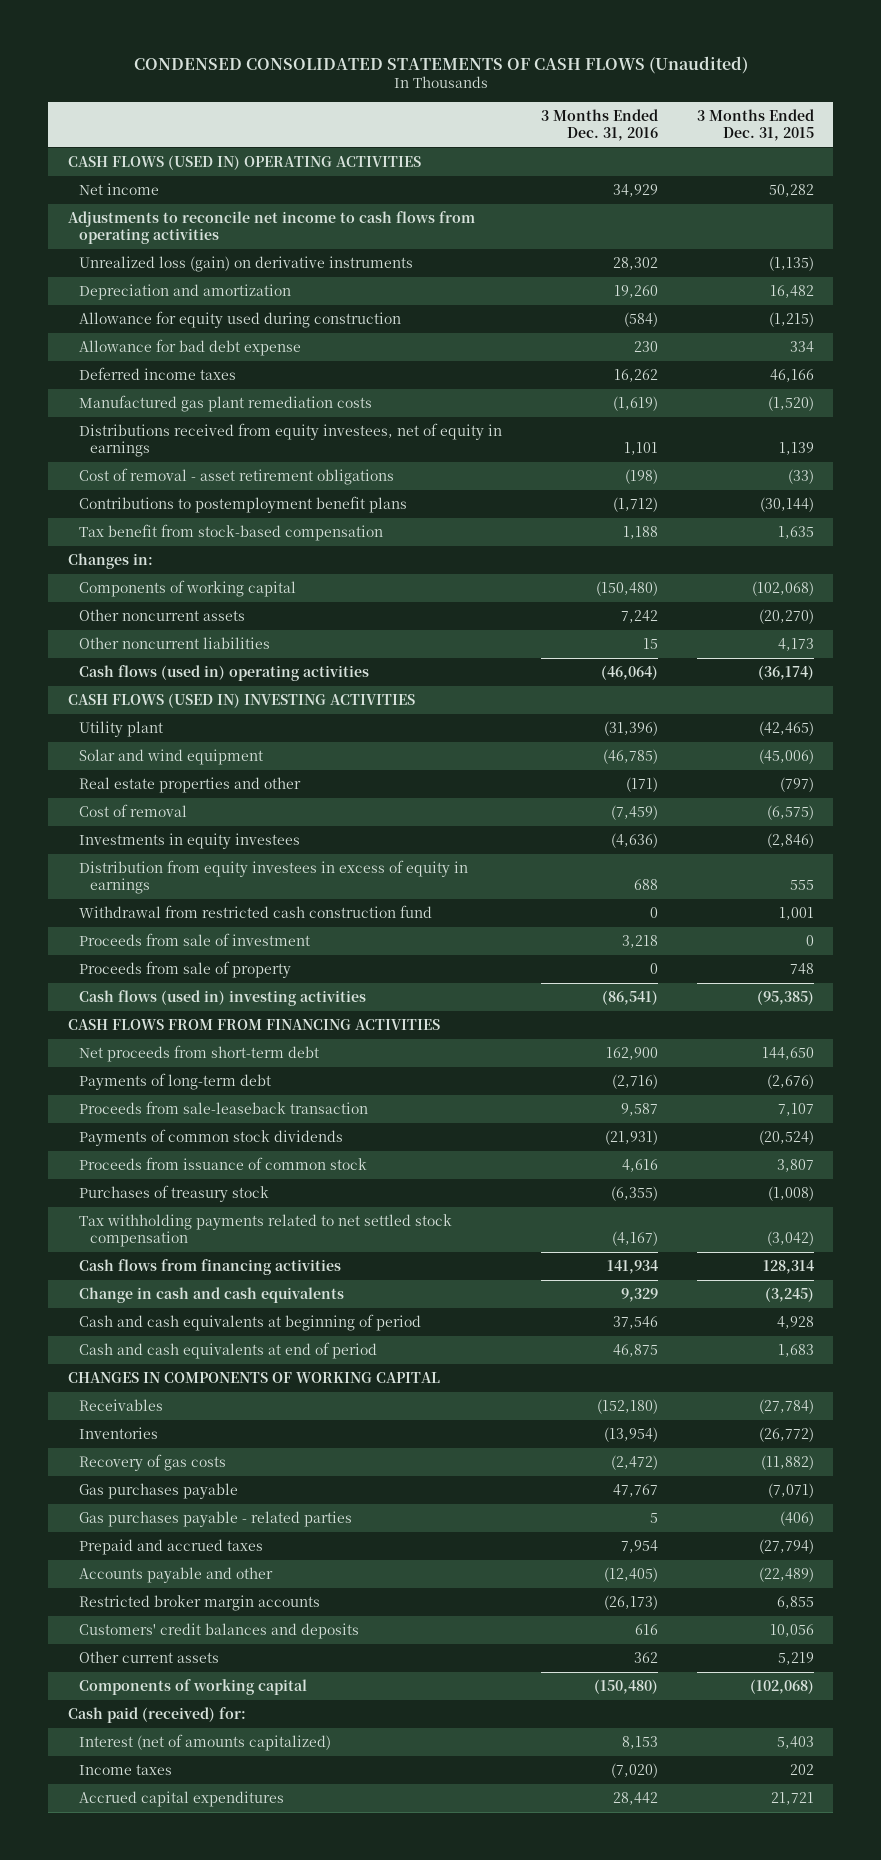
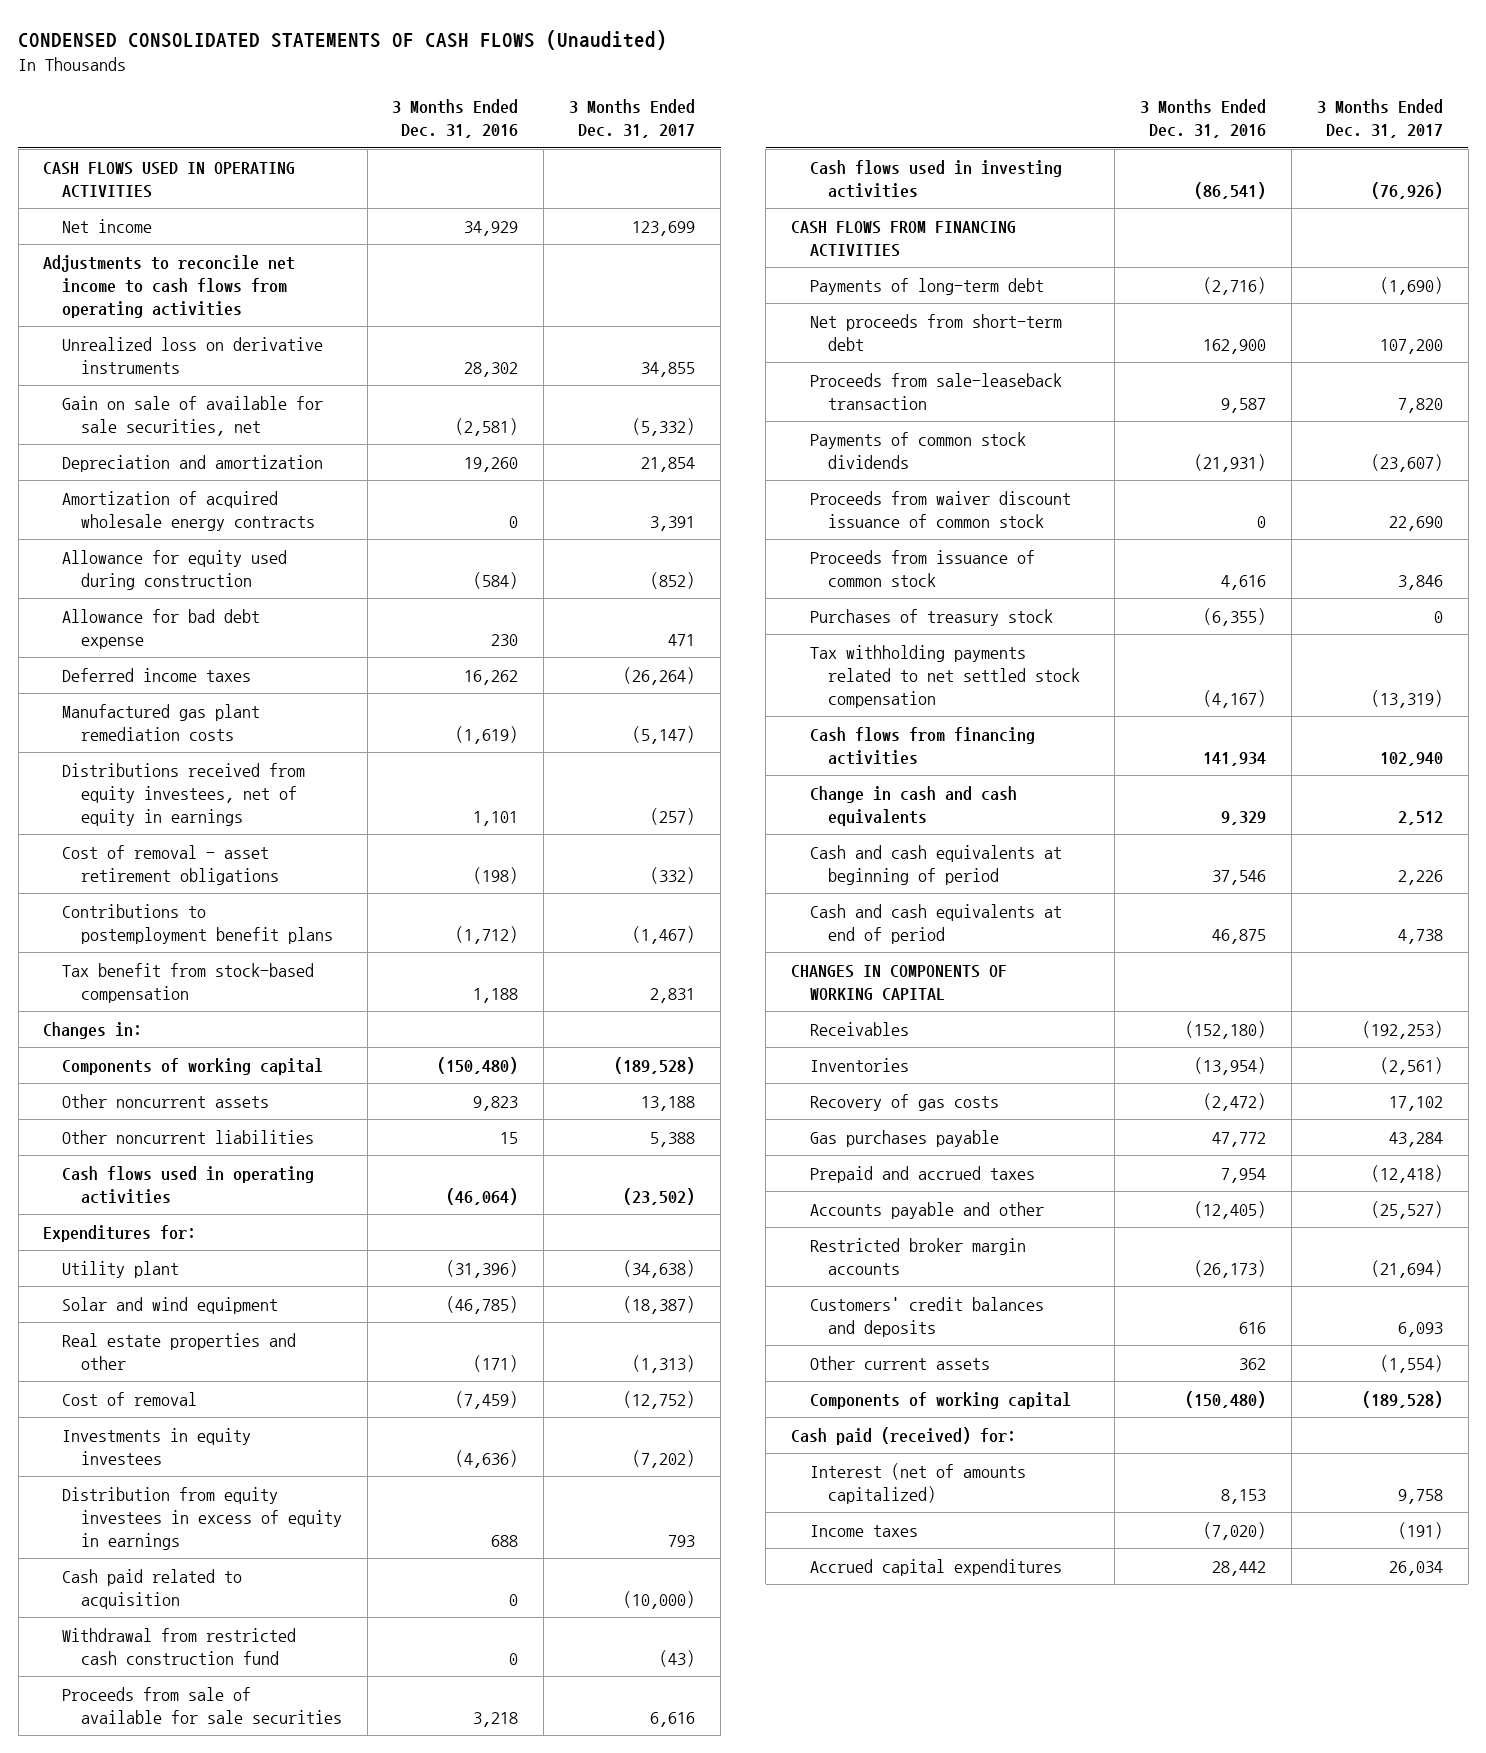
[696,109,814,142] 3 Months Ended Dec. 31, 2015 -> none
none -> [569,99,696,139] 3 Months Ended Dec. 31, 2017
[67,154,421,170] CASH FLOWS (USED IN) OPERATING ACTIVITIES -> [43,161,296,198] CASH FLOWS USED IN OPERATING ACTIVITIES
[78,255,413,272] Unrealized loss (gain) on derivative instruments -> [62,336,324,374] Unrealized loss on derivative instruments
none -> [62,395,324,436] Gain on sale of available for sale securities, net
none -> [62,490,315,531] Amortization of acquired wholesale energy contracts
[620,609,658,623] 7,242 -> [473,1095,519,1111] 9,823
[67,692,415,708] CASH FLOWS (USED IN) INVESTING ACTIVITIES -> none
[78,664,369,681] Cash flows (used in) operating activities -> [62,1165,315,1204] Cash flows used in operating activities
none -> [43,1224,197,1242] Expenditures for:
none -> [62,1568,243,1609] Cash paid related to acquisition
[78,960,291,978] Proceeds from sale of property -> none
[78,932,310,946] Proceeds from sale of investment -> [62,1686,342,1724] Proceeds from sale of available for sale securities
[78,989,366,1006] Cash flows (used in) investing activities -> [809,159,1062,198] Cash flows used in investing activities
[67,1018,440,1030] CASH FLOWS FROM FROM FINANCING ACTIVITIES -> [790,220,1016,257] CASH FLOWS FROM FINANCING ACTIVITIES
[78,1044,319,1062] Net proceeds from short-term debt -> [809,313,1062,351] Net proceeds from short-term debt
none -> [809,490,1071,528] Proceeds from waiver discount issuance of common stock
[78,1510,352,1527] Gas purchases payable - related parties -> none
[612,1483,658,1497] 47,767 -> [1211,1131,1266,1147] 47,772

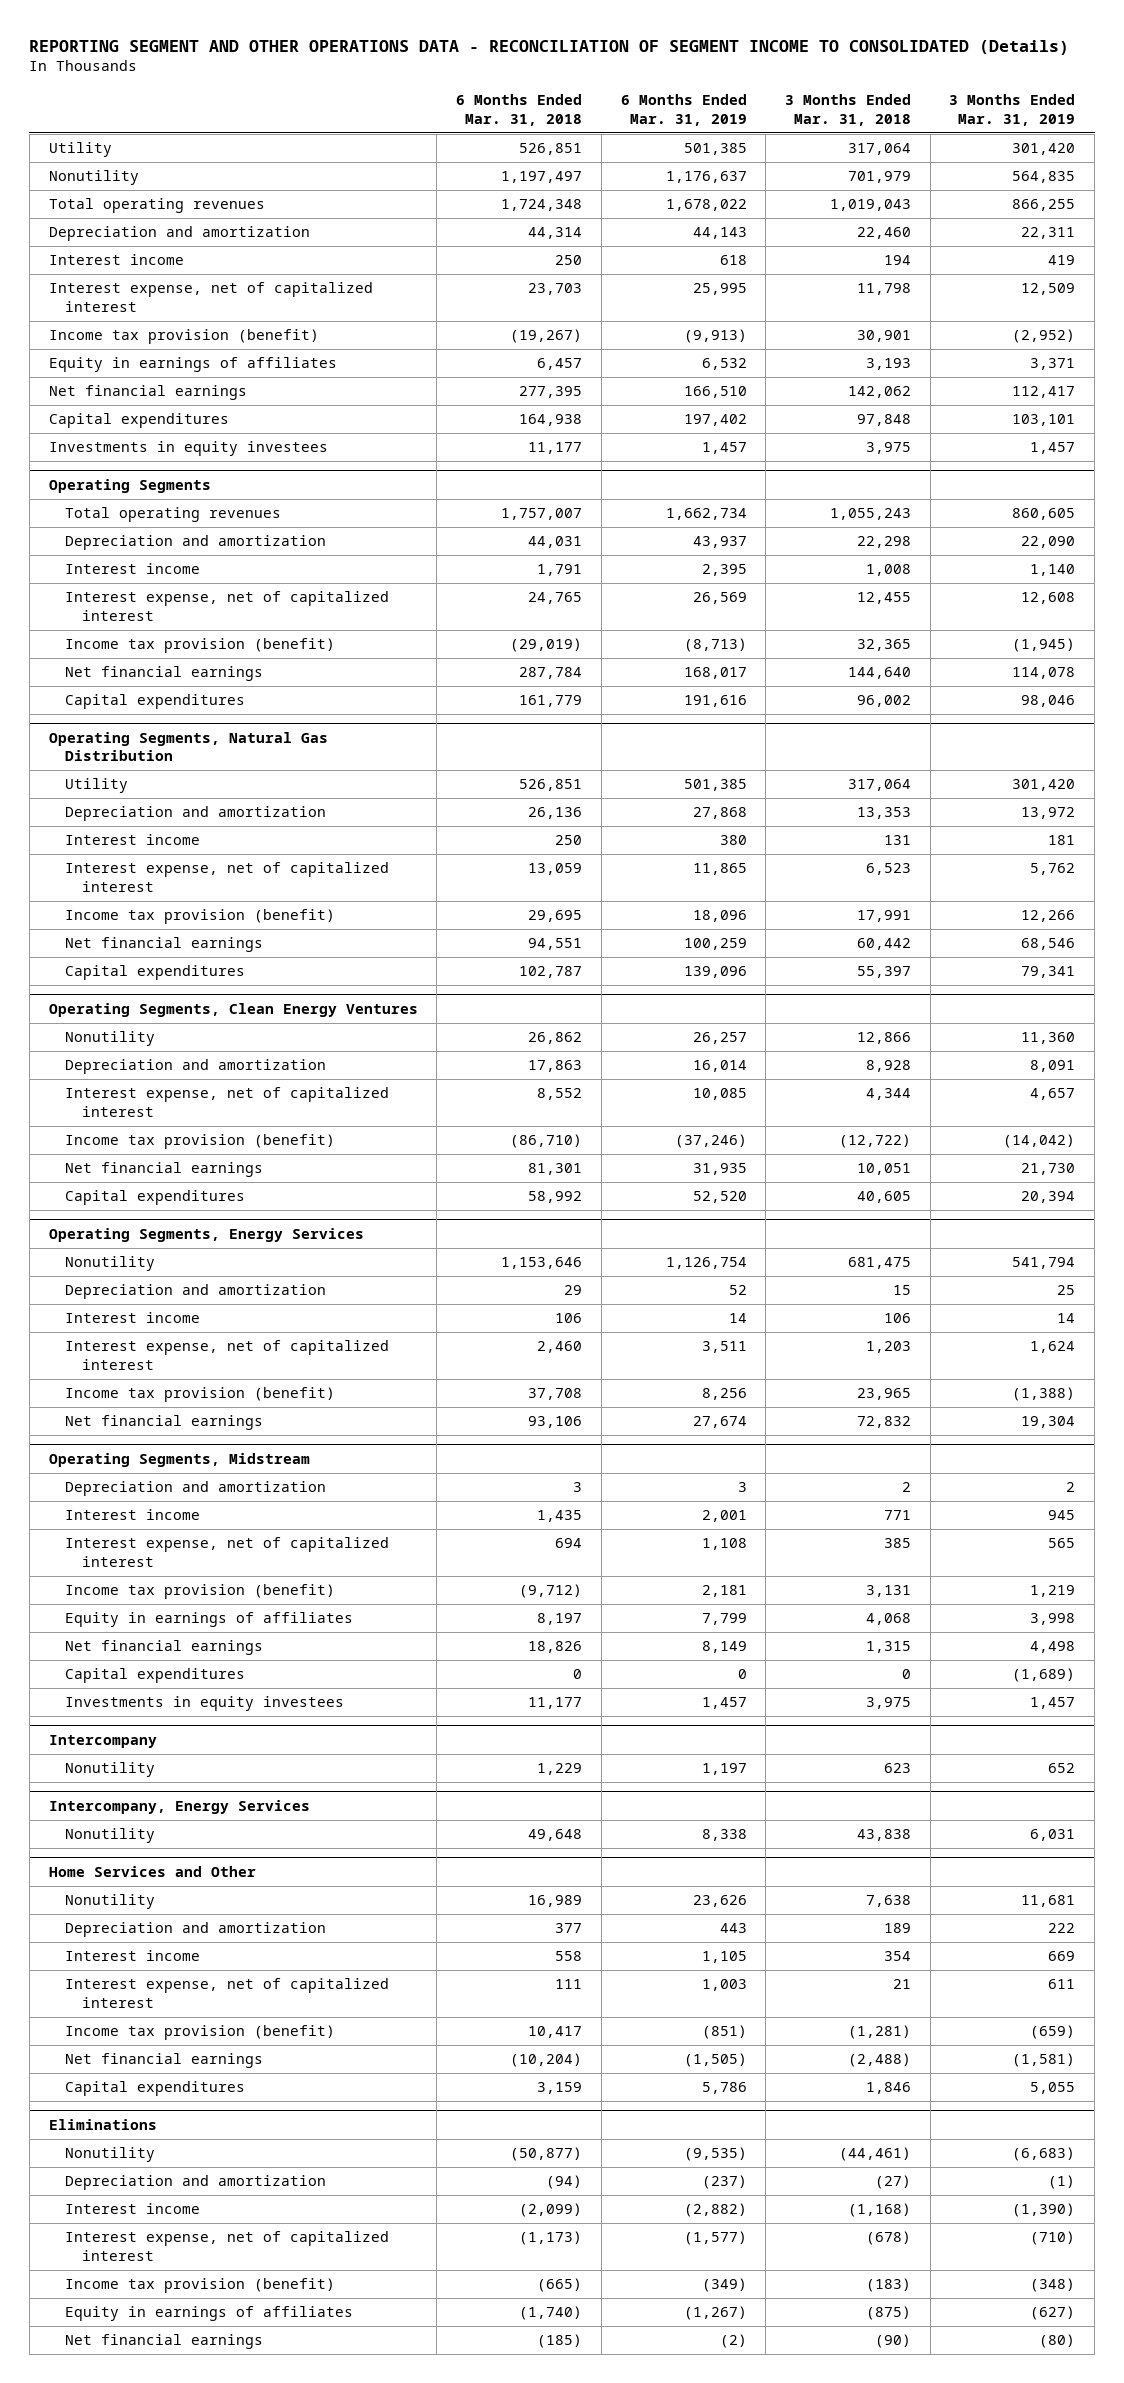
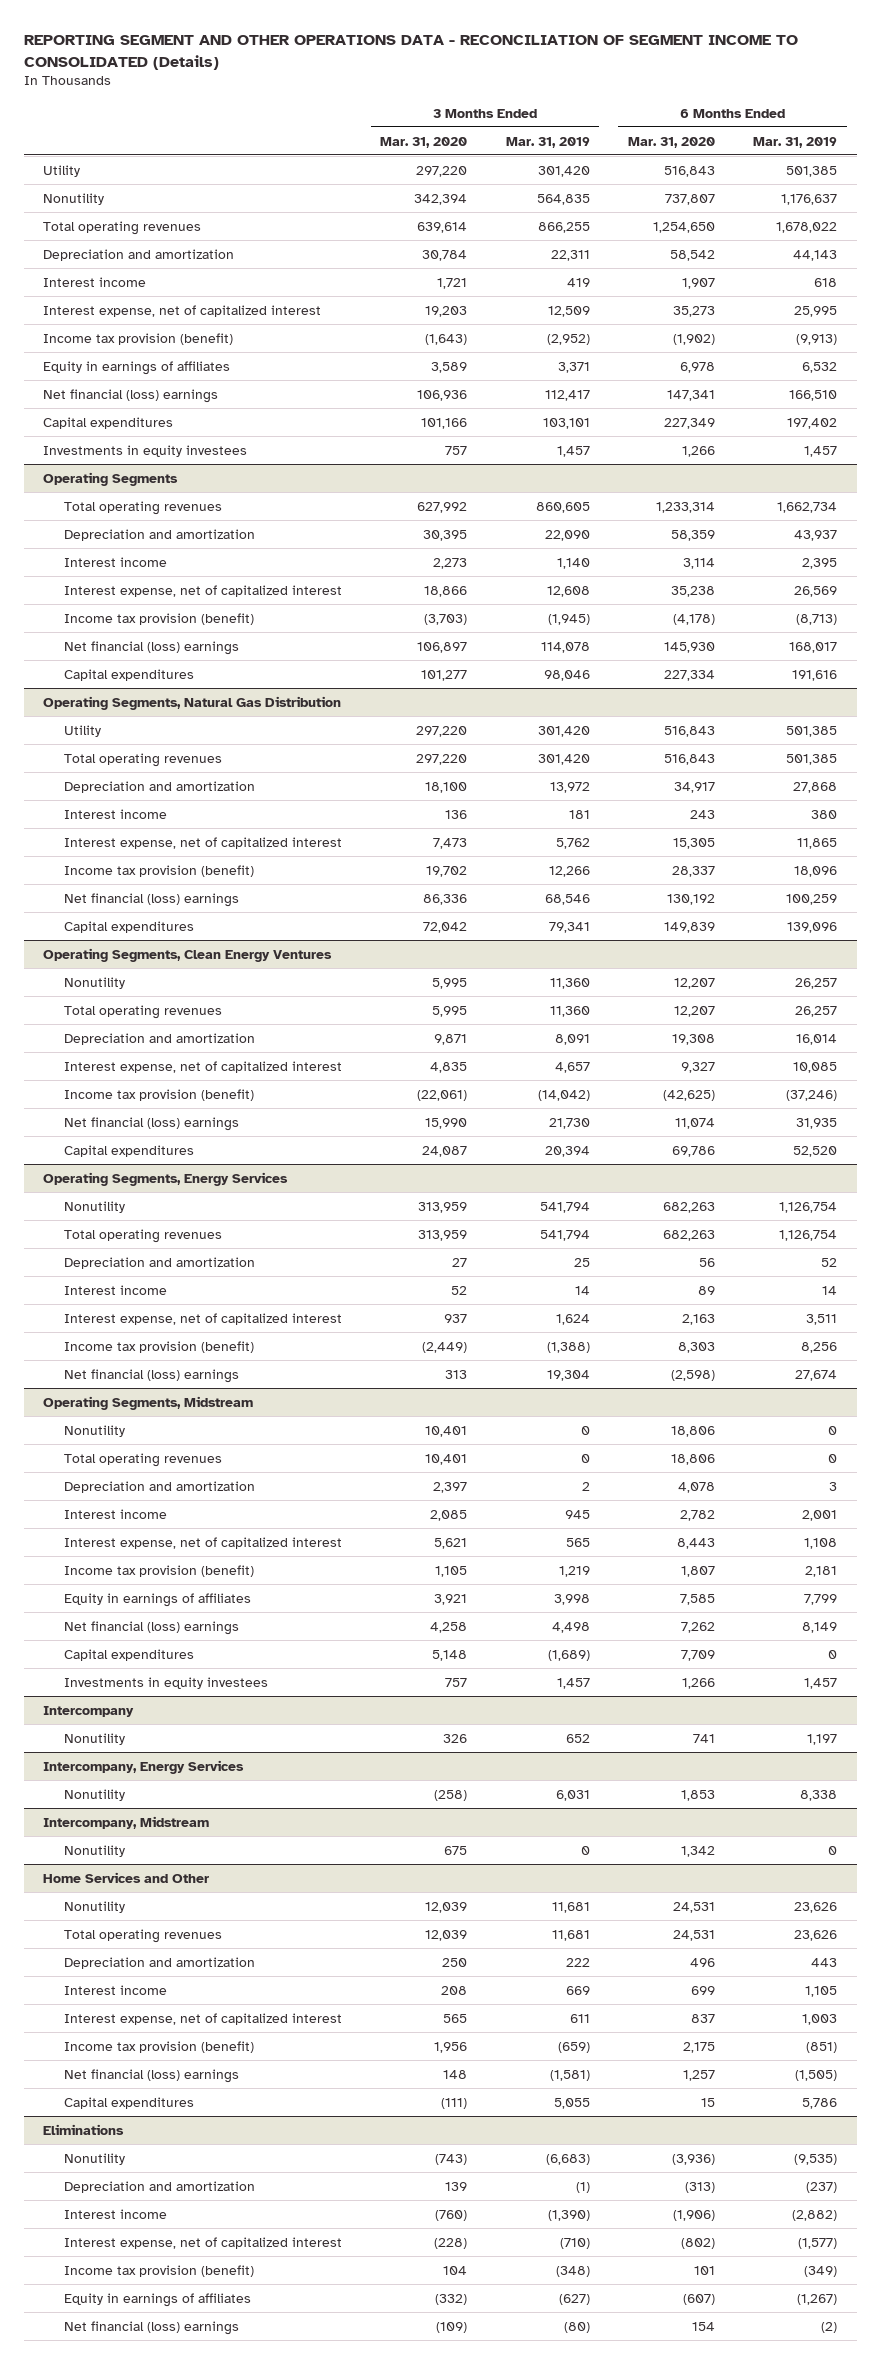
[456,94,583,126] 6 Months Ended Mar. 31, 2018 -> none
[784,94,911,126] 3 Months Ended Mar. 31, 2018 -> none
none -> [380,136,468,148] Mar. 31, 2020
none -> [628,136,716,148] Mar. 31, 2020
[48,385,247,401] Net financial earnings -> [42,388,218,403] Net financial (loss) earnings
[65,666,264,682] Net financial earnings -> [63,640,239,655] Net financial (loss) earnings
none -> [63,752,222,767] Total operating revenues
[65,937,264,953] Net financial earnings -> [63,892,239,907] Net financial (loss) earnings
none -> [63,1004,222,1019] Total operating revenues
[65,1162,264,1178] Net financial earnings -> [63,1116,239,1131] Net financial (loss) earnings
none -> [63,1228,222,1243] Total operating revenues
[65,1415,264,1431] Net financial earnings -> [63,1368,239,1383] Net financial (loss) earnings
none -> [63,1424,125,1437] Nonutility
none -> [63,1452,222,1467] Total operating revenues
[65,1640,264,1656] Net financial earnings -> [63,1620,239,1635] Net financial (loss) earnings
none -> [42,1815,209,1829] Intercompany, Midstream
none -> [63,1844,125,1857] Nonutility
none -> [63,1928,222,1943] Total operating revenues
[65,2053,264,2069] Net financial earnings -> [63,2068,239,2083] Net financial (loss) earnings
[65,2334,264,2350] Net financial earnings -> [63,2320,239,2335] Net financial (loss) earnings

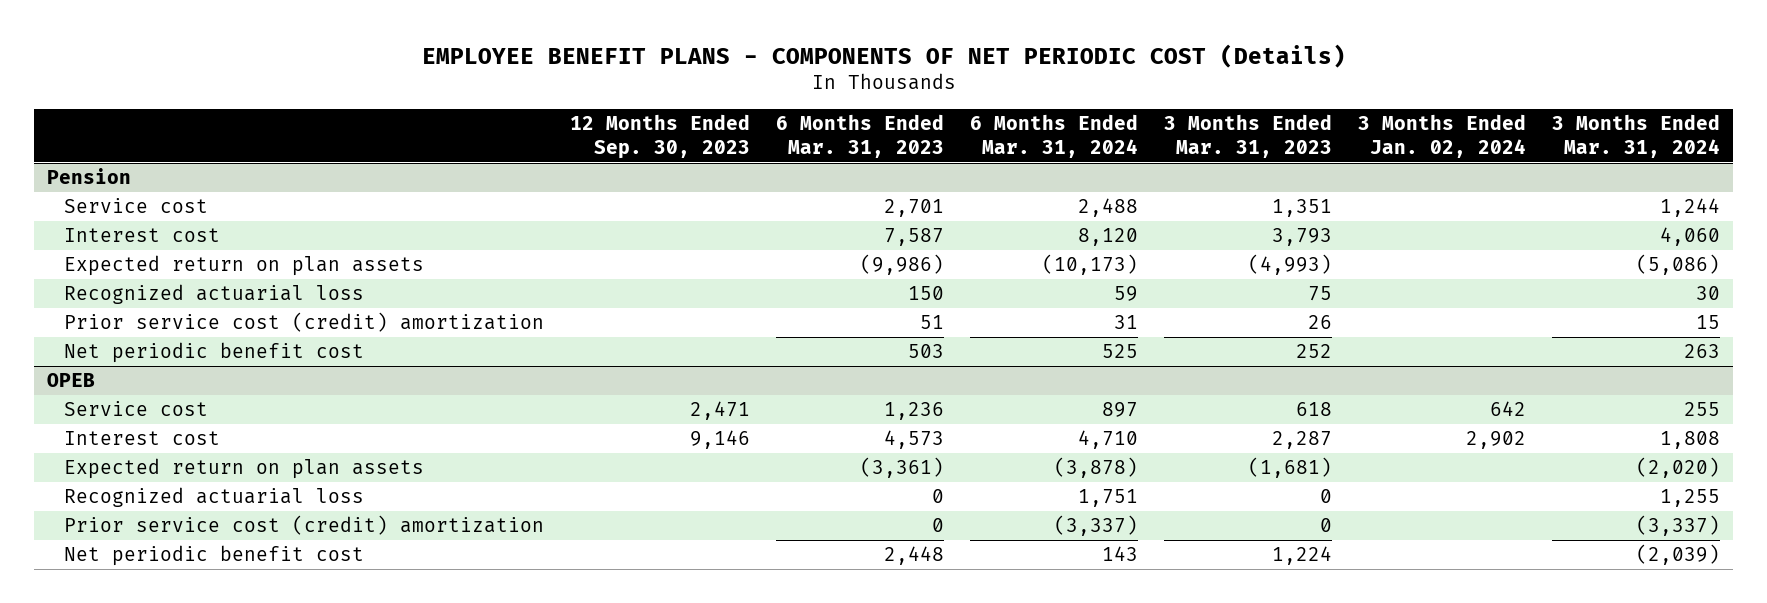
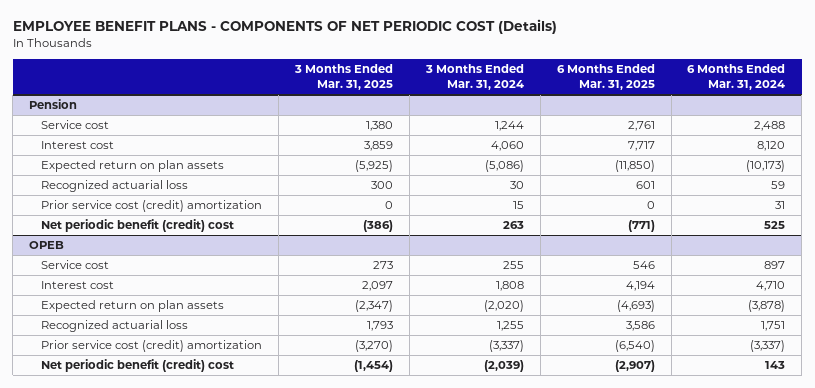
[570,114,751,159] 12 Months Ended Sep. 30, 2023 -> none
[776,114,945,158] 6 Months Ended Mar. 31, 2023 -> none
[1164,114,1333,158] 3 Months Ended Mar. 31, 2023 -> none
[1358,114,1527,158] 3 Months Ended Jan. 02, 2024 -> none
none -> [293,63,393,91] 3 Months Ended Mar. 31, 2025
none -> [556,63,655,91] 6 Months Ended Mar. 31, 2025
[64,342,365,364] Net periodic benefit cost -> [41,219,235,233] Net periodic benefit (credit) cost
[64,545,365,567] Net periodic benefit cost -> [41,359,235,373] Net periodic benefit (credit) cost

